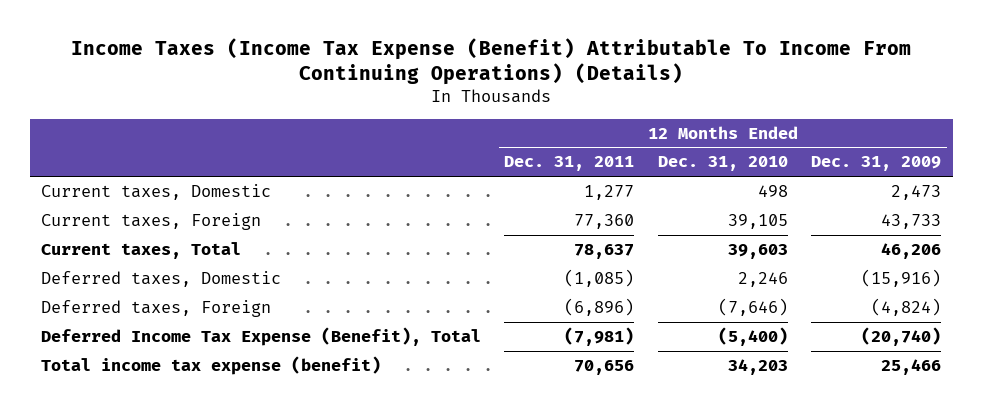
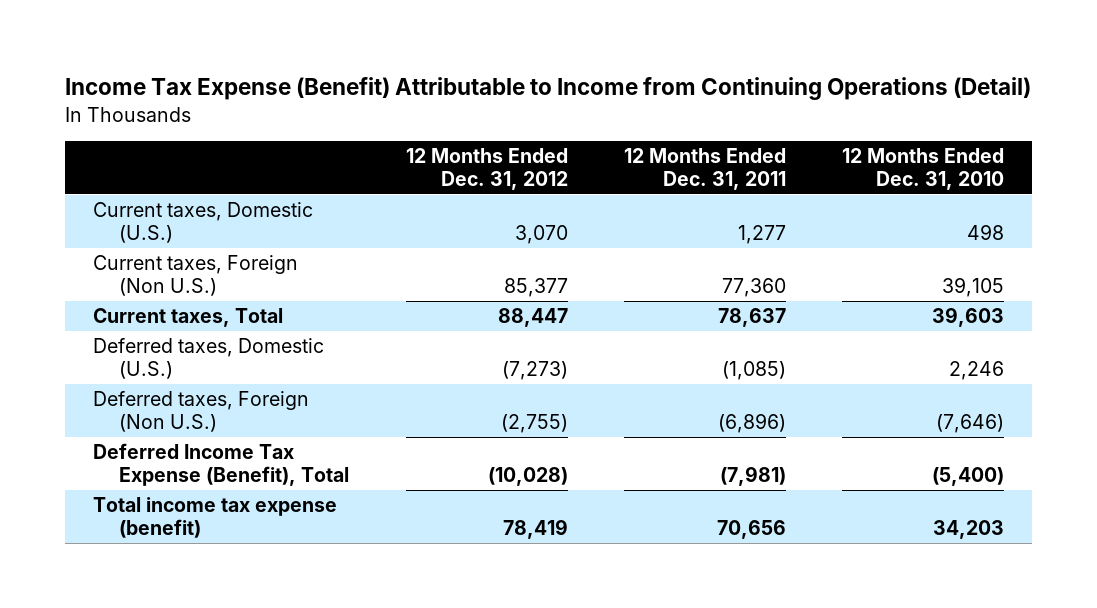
[71,37,912,86] Income Taxes (Income Tax Expense (Benefit) Attributable To Income From Continuing Operations) (Details) -> [64,77,1031,101] Income Tax Expense (Benefit) Attributable to Income from Continuing Operations (Detail)
[810,156,941,172] Dec. 31, 2009 -> none
none -> [405,148,568,190] 12 Months Ended Dec. 31, 2012
[41,184,272,201] Current taxes, Domestic -> [92,202,313,243] Current taxes, Domestic (U.S.)
[41,213,262,231] Current taxes, Foreign -> [92,255,298,296] Current taxes, Foreign (Non U.S.)
[41,271,282,288] Deferred taxes, Domestic -> [92,338,324,379] Deferred taxes, Domestic (U.S.)
[41,300,272,318] Deferred taxes, Foreign -> [92,391,309,432] Deferred taxes, Foreign (Non U.S.)

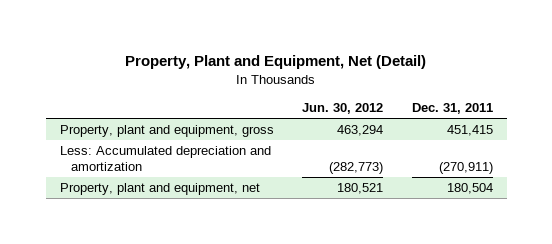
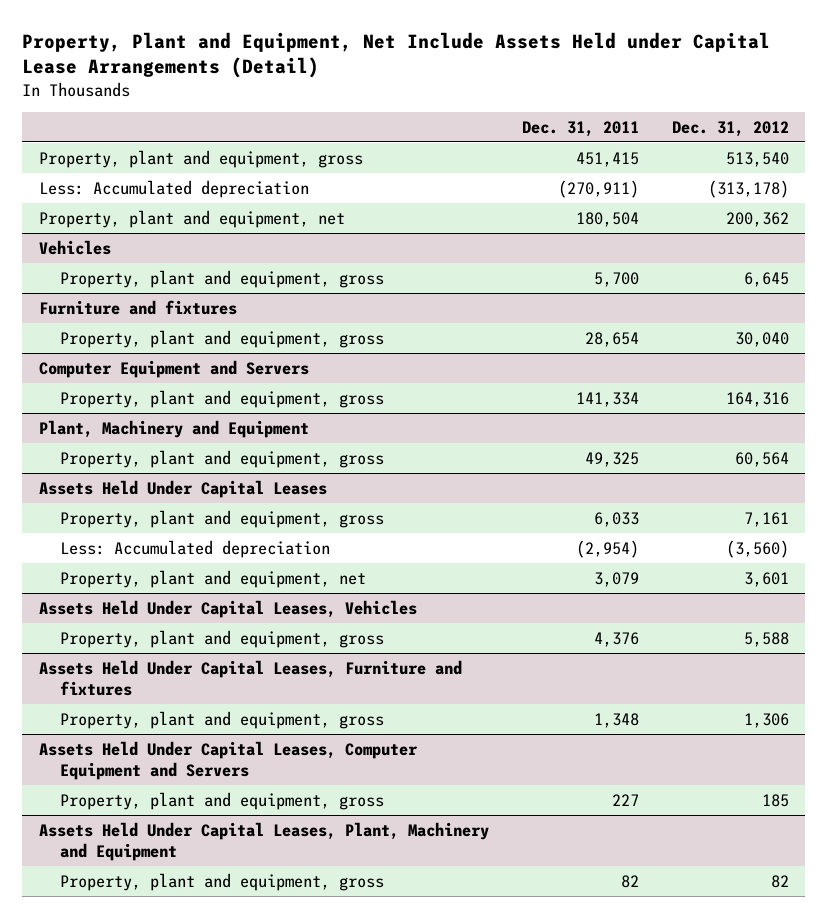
[125,55,427,70] Property, Plant and Equipment, Net (Detail) -> [22,31,771,79] Property, Plant and Equipment, Net Include Assets Held under Capital Lease Arrangements (Detail)
[302,103,384,115] Jun. 30, 2012 -> none
none -> [671,120,789,137] Dec. 31, 2012
[59,146,271,171] Less: Accumulated depreciation and amortization -> [38,179,309,198] Less: Accumulated depreciation
none -> [38,239,111,255] Vehicles
none -> [59,269,384,288] Property, plant and equipment, gross
none -> [38,299,237,315] Furniture and fixtures
none -> [59,329,384,348] Property, plant and equipment, gross
none -> [38,359,309,378] Computer Equipment and Servers
none -> [59,389,384,408] Property, plant and equipment, gross
none -> [38,419,309,438] Plant, Machinery and Equipment
none -> [59,449,384,468] Property, plant and equipment, gross
none -> [38,479,327,498] Assets Held Under Capital Leases
none -> [59,509,384,528] Property, plant and equipment, gross
none -> [59,539,330,558] Less: Accumulated depreciation
none -> [59,569,366,588] Property, plant and equipment, net
none -> [38,599,417,618] Assets Held Under Capital Leases, Vehicles
none -> [59,629,384,648] Property, plant and equipment, gross
none -> [38,659,462,696] Assets Held Under Capital Leases, Furniture and fixtures
none -> [59,710,384,729] Property, plant and equipment, gross
none -> [38,740,418,780] Assets Held Under Capital Leases, Computer Equipment and Servers
none -> [59,791,384,810] Property, plant and equipment, gross
none -> [38,821,489,861] Assets Held Under Capital Leases, Plant, Machinery and Equipment
none -> [59,872,384,891] Property, plant and equipment, gross

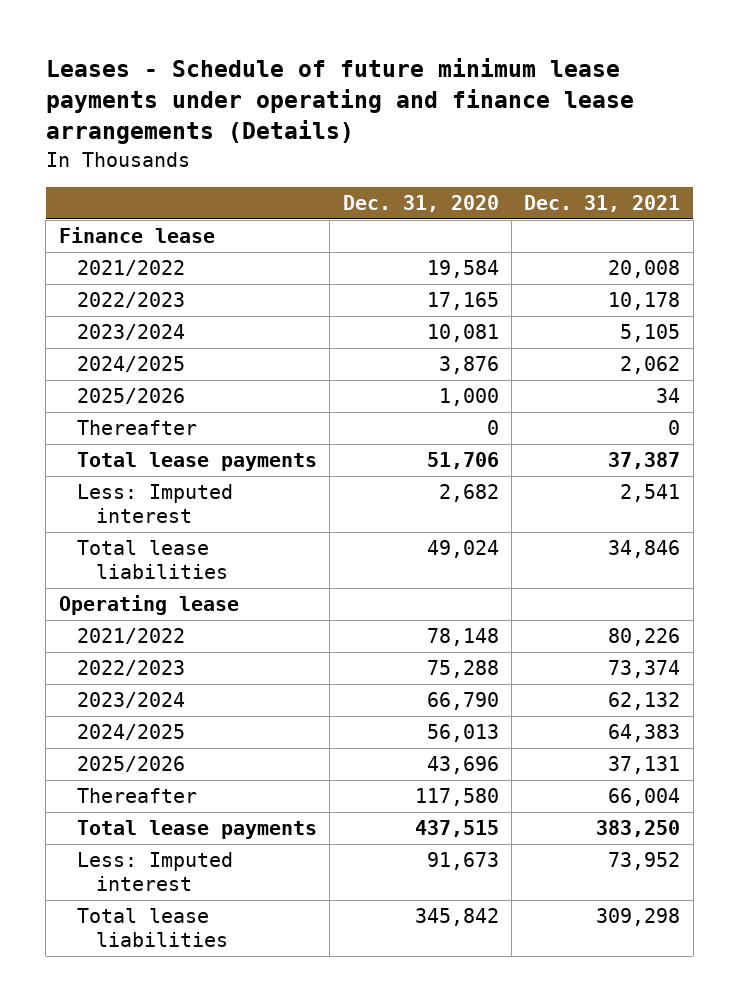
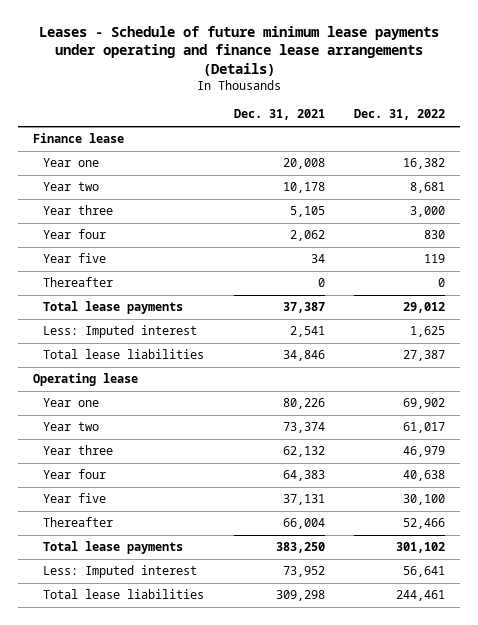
[342,194,499,212] Dec. 31, 2020 -> none
none -> [354,109,446,121] Dec. 31, 2022
[77,260,186,277] 2021/2022 -> [43,158,100,168] Year one
[77,292,186,309] 2022/2023 -> [43,182,100,192] Year two
[77,324,186,341] 2023/2024 -> [43,205,114,216] Year three
[77,356,186,373] 2024/2025 -> [43,229,107,240] Year four
[77,388,186,405] 2025/2026 -> [43,253,107,264] Year five
[77,628,186,645] 2021/2022 -> [43,398,100,408] Year one
[77,660,186,677] 2022/2023 -> [43,422,100,432] Year two
[77,692,186,709] 2023/2024 -> [43,445,114,456] Year three
[77,724,186,741] 2024/2025 -> [43,469,107,480] Year four
[77,756,186,773] 2025/2026 -> [43,493,107,504] Year five

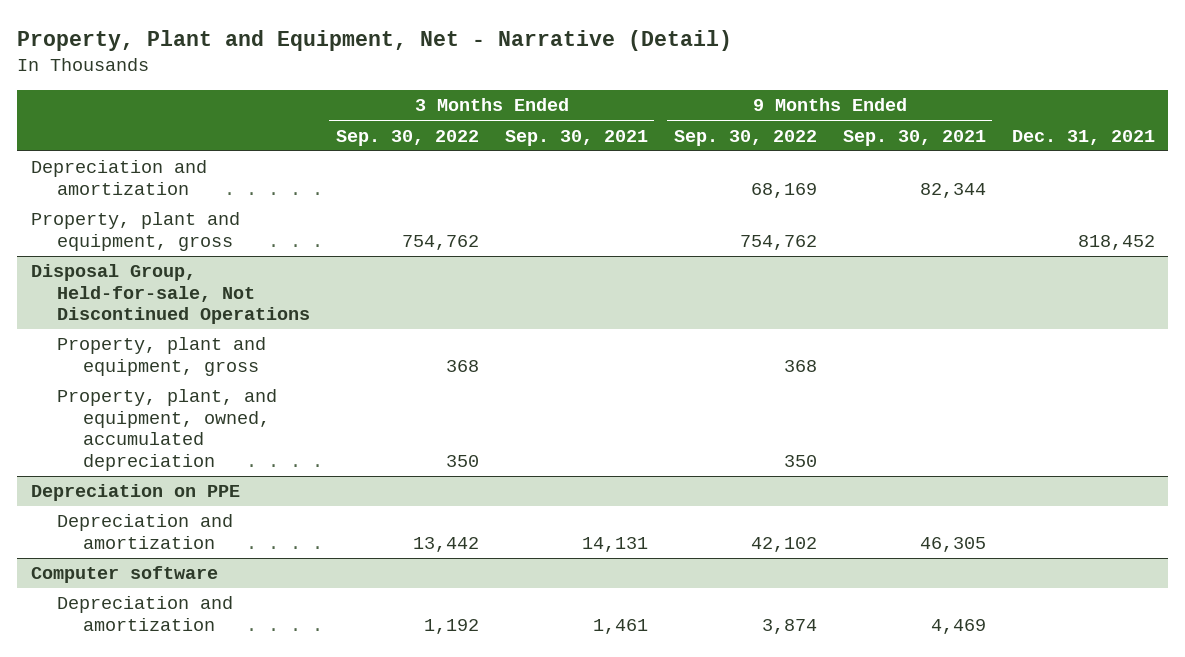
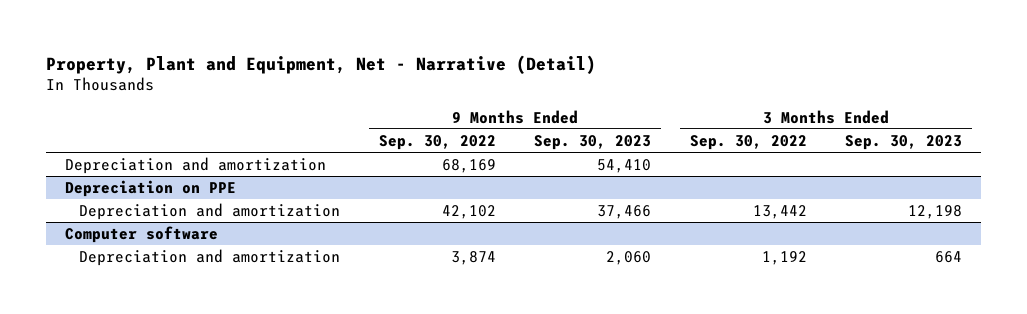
[504,129,648,146] Sep. 30, 2021 -> none
[842,129,986,146] Sep. 30, 2021 -> none
[1011,129,1155,145] Dec. 31, 2021 -> none
none -> [534,134,652,150] Sep. 30, 2023
none -> [844,134,962,150] Sep. 30, 2023
[30,212,240,251] Property, plant and equipment, gross -> none
[30,264,310,325] Disposal Group, Held-for-sale, Not Discontinued Operations -> none
[56,337,266,376] Property, plant and equipment, gross -> none
[56,389,277,471] Property, plant, and equipment, owned, accumulated depreciation -> none

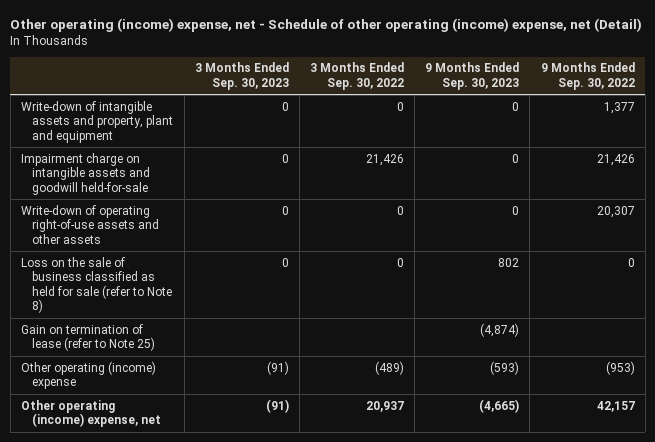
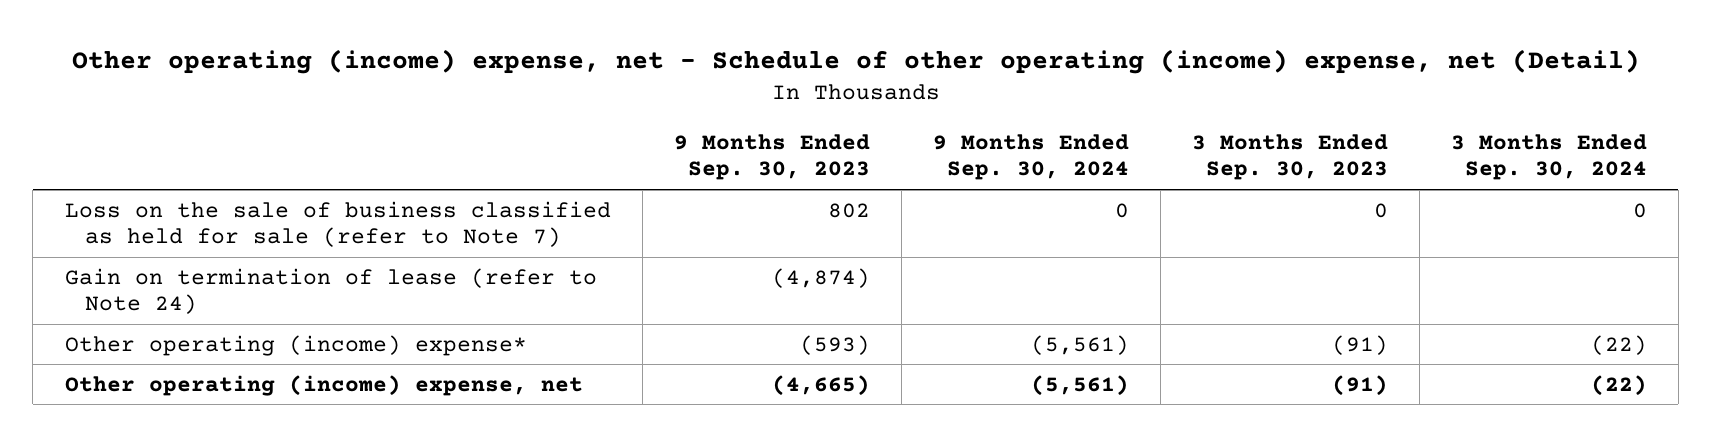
[309,62,404,90] 3 Months Ended Sep. 30, 2022 -> none
[540,62,635,90] 9 Months Ended Sep. 30, 2022 -> none
none -> [932,133,1129,181] 9 Months Ended Sep. 30, 2024
none -> [1450,133,1647,181] 3 Months Ended Sep. 30, 2024
[20,100,174,143] Write-down of intangible assets and property, plant and equipment -> none
[20,152,151,195] Impairment charge on intangible assets and goodwill held-for-sale -> none
[20,204,160,244] Write-down of operating right-of-use assets and other assets -> none
[20,256,173,314] Loss on the sale of business classified as held for sale (refer to Note 8) -> [64,200,611,248] Loss on the sale of business classified as held for sale (refer to Note 7)
[20,323,156,352] Gain on termination of lease (refer to Note 25) -> [64,267,597,315] Gain on termination of lease (refer to Note 24)
[20,360,156,390] Other operating (income) expense -> [64,334,527,356] Other operating (income) expense*

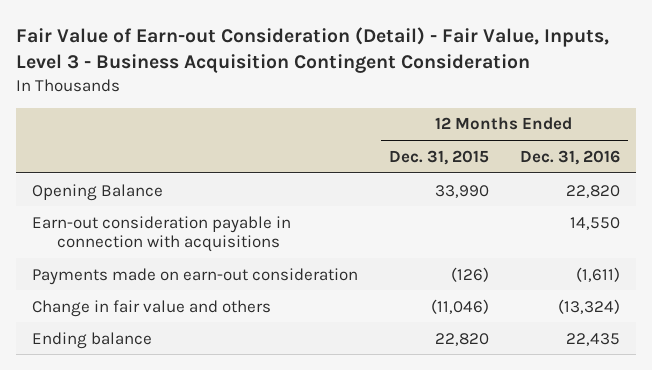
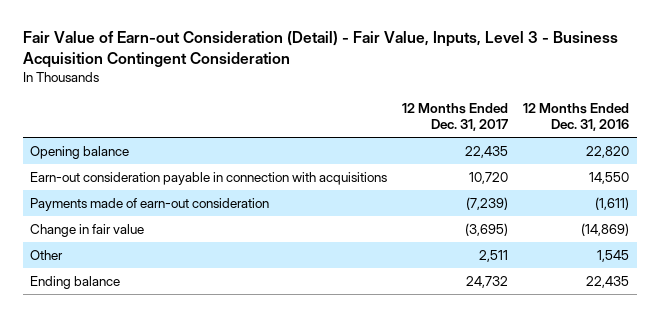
[388,149,489,165] Dec. 31, 2015 -> none
none -> [402,103,509,132] 12 Months Ended Dec. 31, 2017
[31,183,163,201] Opening Balance -> [30,145,130,159] Opening balance
[31,267,358,285] Payments made on earn-out consideration -> [30,197,270,211] Payments made of earn-out consideration
[31,299,271,317] Change in fair value and others -> [30,223,145,237] Change in fair value
[558,298,621,314] (13,324) -> [581,222,630,236] (14,869)
none -> [30,249,64,260] Other

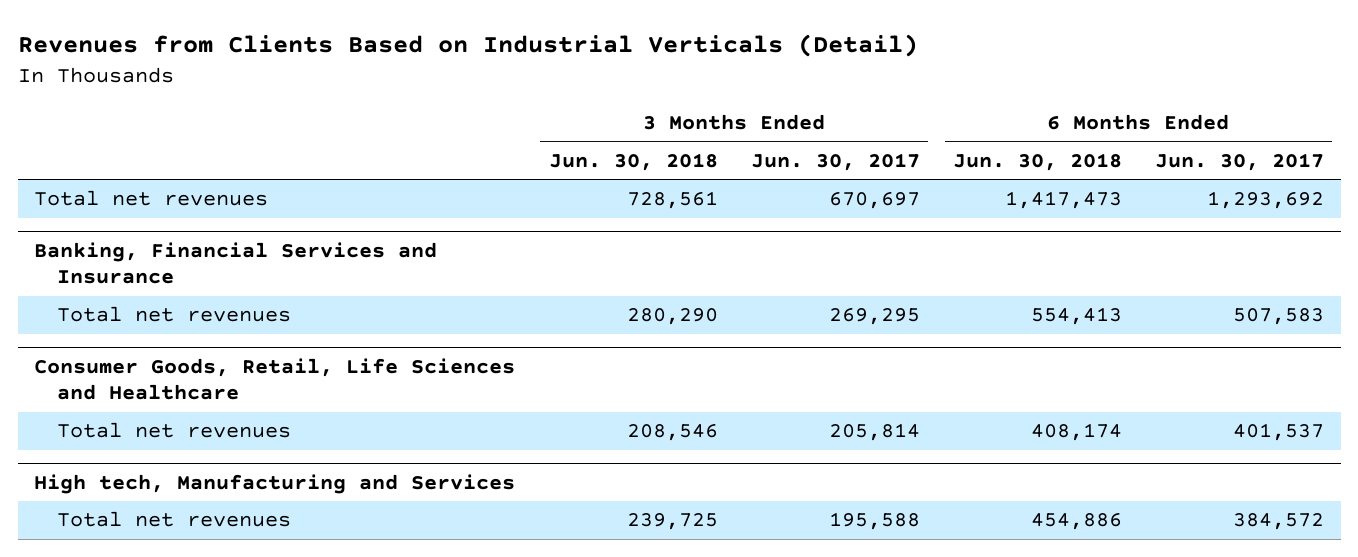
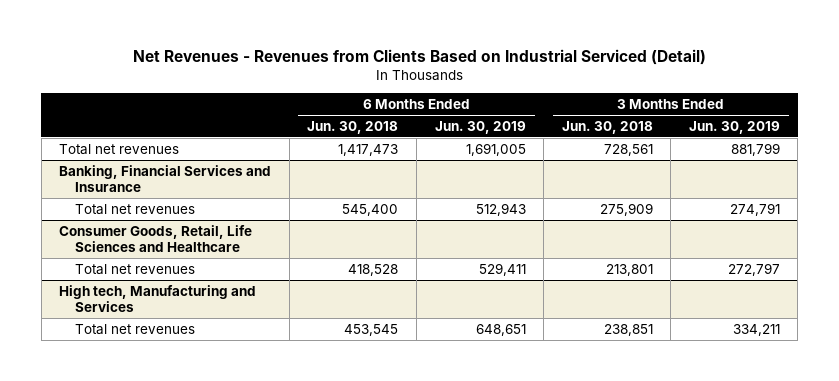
[17,33,918,57] Revenues from Clients Based on Industrial Verticals (Detail) -> [132,48,706,65] Net Revenues - Revenues from Clients Based on Industrial Serviced (Detail)
[750,152,920,171] Jun. 30, 2017 -> none
[1154,152,1324,171] Jun. 30, 2017 -> none
none -> [434,120,526,134] Jun. 30, 2019
none -> [688,120,780,134] Jun. 30, 2019
[626,308,718,326] 280,290 -> [599,202,653,216] 275,909
[1030,307,1122,326] 554,413 -> [342,203,399,216] 545,400
[626,424,718,442] 208,546 -> [605,263,653,276] 213,801
[1030,423,1122,442] 408,174 -> [348,263,399,276] 418,528
[626,513,718,531] 239,725 -> [603,323,653,336] 238,851
[1030,513,1122,531] 454,886 -> [344,323,399,336] 453,545

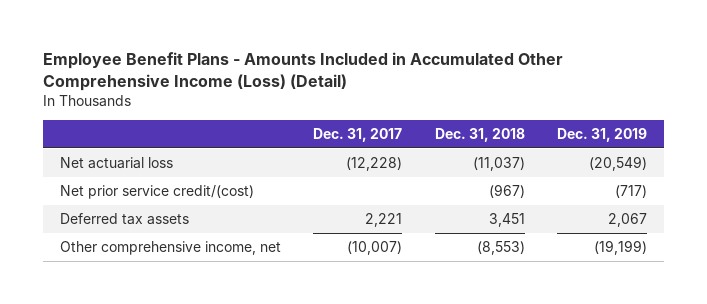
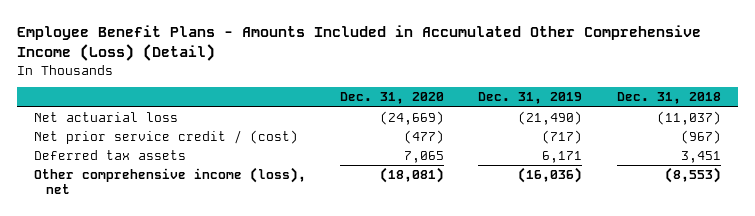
[313,128,403,143] Dec. 31, 2017 -> none
none -> [340,92,445,105] Dec. 31, 2020
[589,155,648,171] (20,549) -> [518,111,583,126] (21,490)
[59,184,254,199] Net prior service credit/(cost) -> [34,130,299,145] Net prior service credit / (cost)
[608,212,648,227] 2,067 -> [542,151,583,164] 6,171
[59,240,281,255] Other comprehensive income, net -> [34,167,307,194] Other comprehensive income (loss), net
[594,239,648,255] (19,199) -> [518,167,583,184] (16,036)

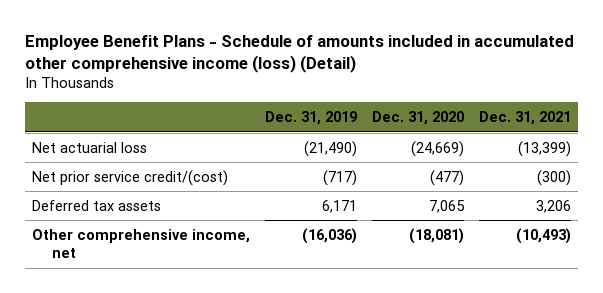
[17,25,702,62] Employee Benefit Plans - Amounts Included in Accumulated Other Comprehensive Income (Loss) (Detail) -> [24,34,574,73] Employee Benefit Plans - Schedule of amounts included in accumulated other comprehensive income (loss) (Detail)
[616,92,721,105] Dec. 31, 2018 -> none
none -> [478,111,571,126] Dec. 31, 2021
[34,130,299,145] Net prior service credit / (cost) -> [32,169,229,186] Net prior service credit/(cost)
[34,167,307,194] Other comprehensive income (loss), net -> [32,228,251,259] Other comprehensive income, net

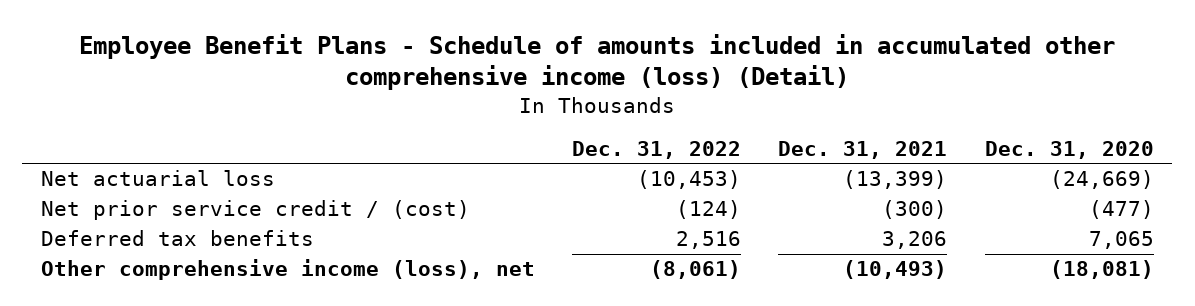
[264,111,357,126] Dec. 31, 2019 -> none
none -> [572,140,742,159] Dec. 31, 2022
[32,169,229,186] Net prior service credit/(cost) -> [40,200,470,221] Net prior service credit / (cost)
[32,199,162,211] Deferred tax assets -> [40,230,314,247] Deferred tax benefits
[32,228,251,259] Other comprehensive income, net -> [40,259,535,281] Other comprehensive income (loss), net

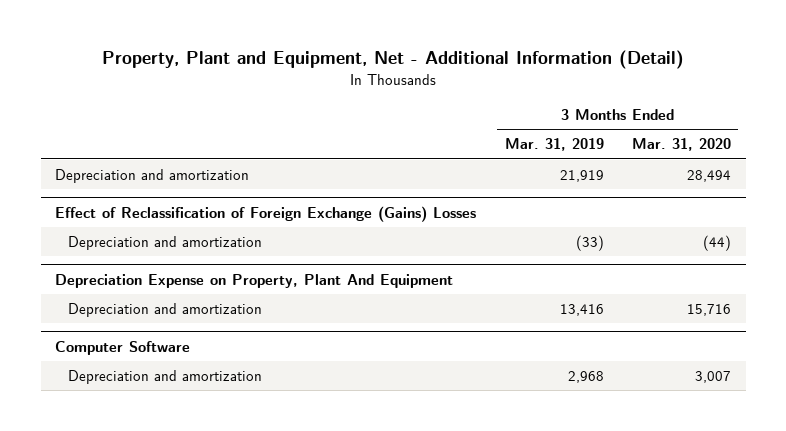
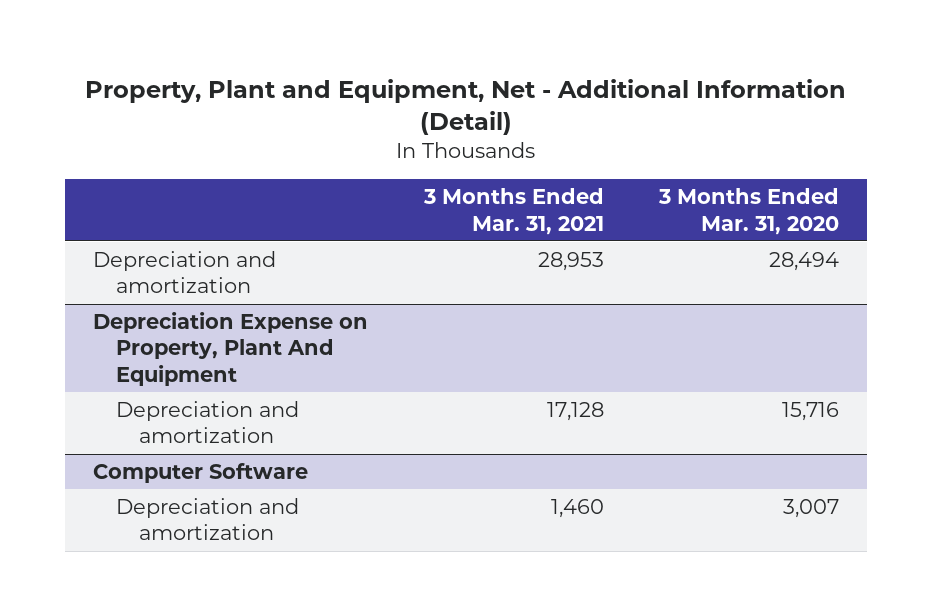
[504,138,604,152] Mar. 31, 2019 -> none
none -> [422,188,604,235] 3 Months Ended Mar. 31, 2021
[54,205,476,222] Effect of Reclassification of Foreign Exchange (Gains) Losses -> none
[67,236,262,251] Depreciation and amortization -> none

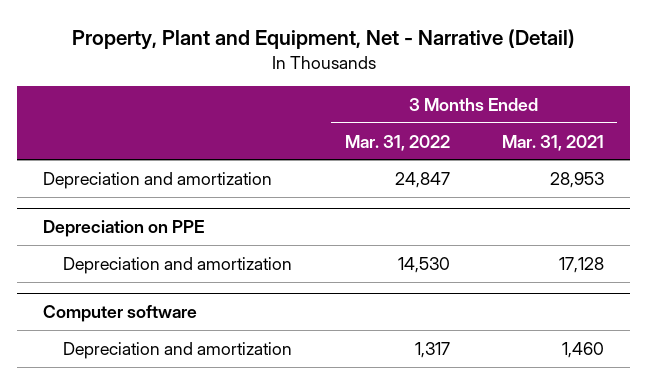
[85,78,847,136] Property, Plant and Equipment, Net - Additional Information (Detail) -> [71,28,575,50] Property, Plant and Equipment, Net - Narrative (Detail)
[658,188,840,235] 3 Months Ended Mar. 31, 2020 -> none
none -> [344,134,450,151] Mar. 31, 2022
[93,311,369,386] Depreciation Expense on Property, Plant And Equipment -> [43,220,205,238] Depreciation on PPE
[93,462,309,483] Computer Software -> [43,305,198,323] Computer software

